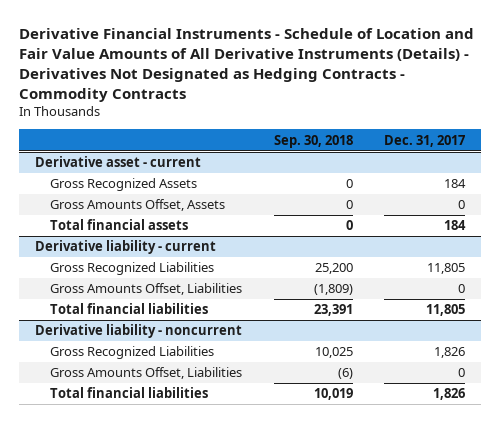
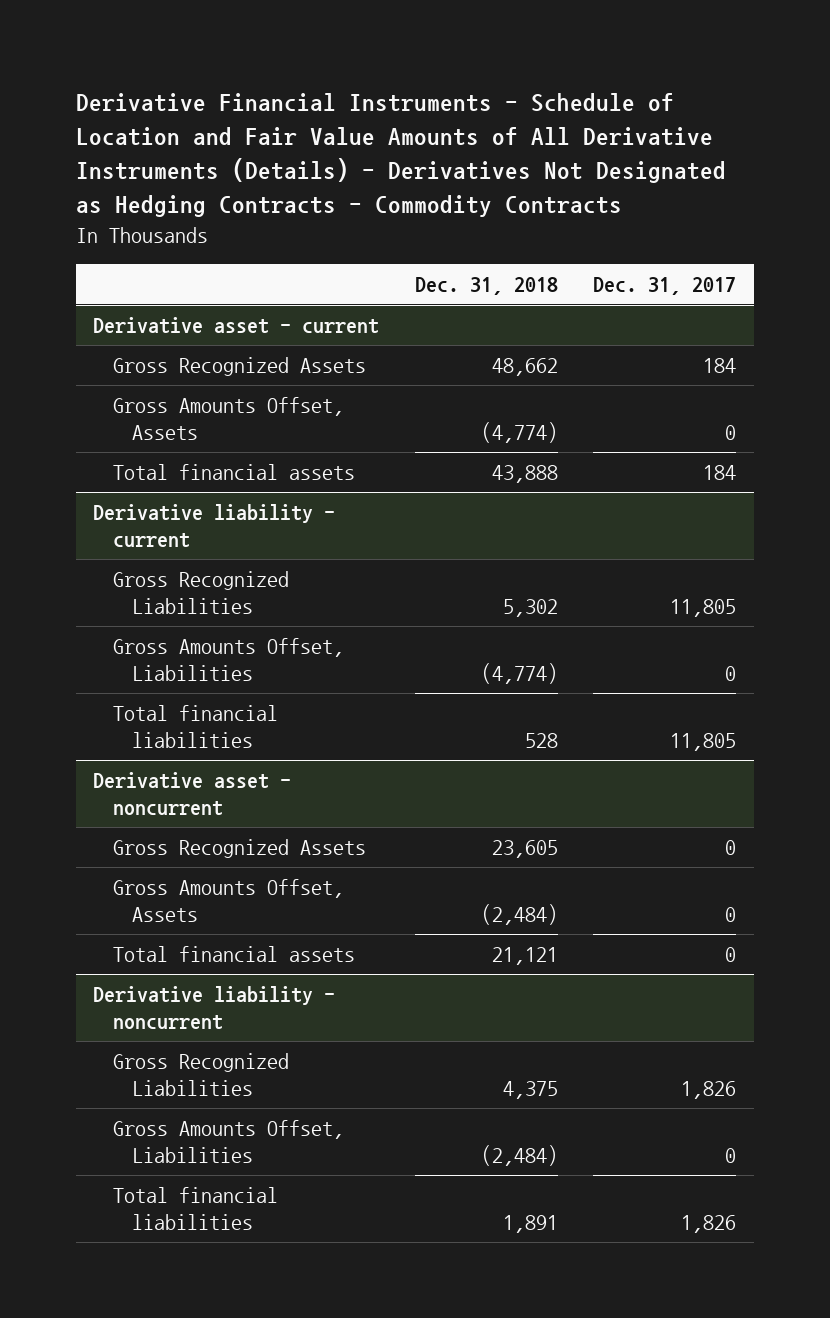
[273,134,353,148] Sep. 30, 2018 -> none
none -> [414,276,558,295] Dec. 31, 2018
none -> [93,772,292,817] Derivative asset - noncurrent
none -> [112,839,366,859] Gross Recognized Assets
none -> [112,879,344,923] Gross Amounts Offset, Assets
none -> [112,946,355,963] Total financial assets

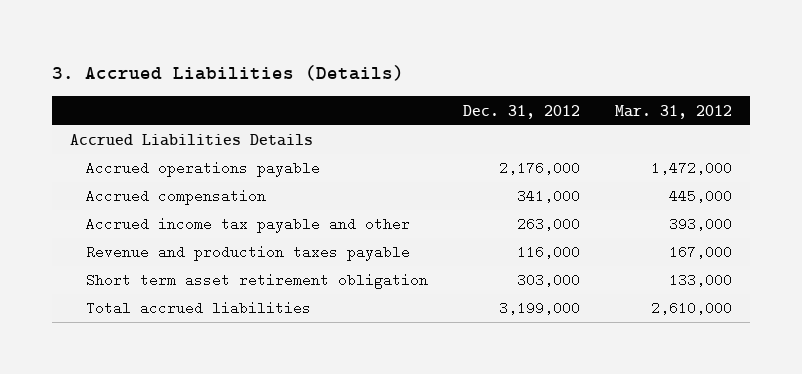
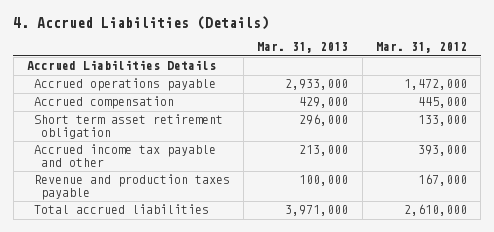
[52,65,405,82] 3. Accrued Liabilities (Details) -> [13,16,270,31] 4. Accrued Liabilities (Details)
[463,104,581,119] Dec. 31, 2012 -> none
none -> [257,42,349,54] Mar. 31, 2013
[86,273,429,290] Short term asset retirement obligation -> [33,114,223,139] Short term asset retirement obligation

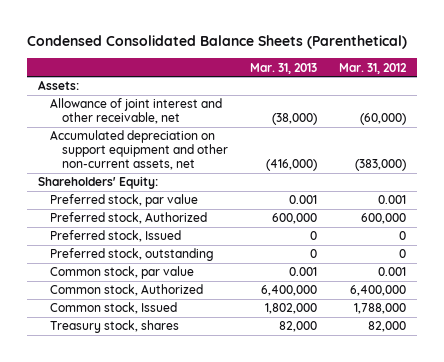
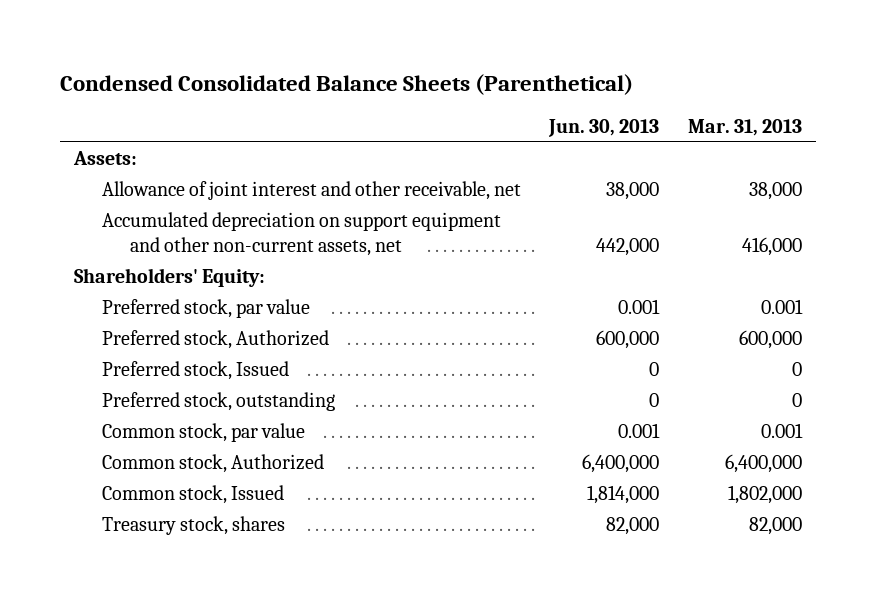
[339,62,408,74] Mar. 31, 2012 -> none
none -> [548,119,660,138] Jun. 30, 2013
[271,113,317,126] (38,000) -> [748,182,802,201] 38,000
[265,159,317,172] (416,000) -> [741,237,802,257] 416,000

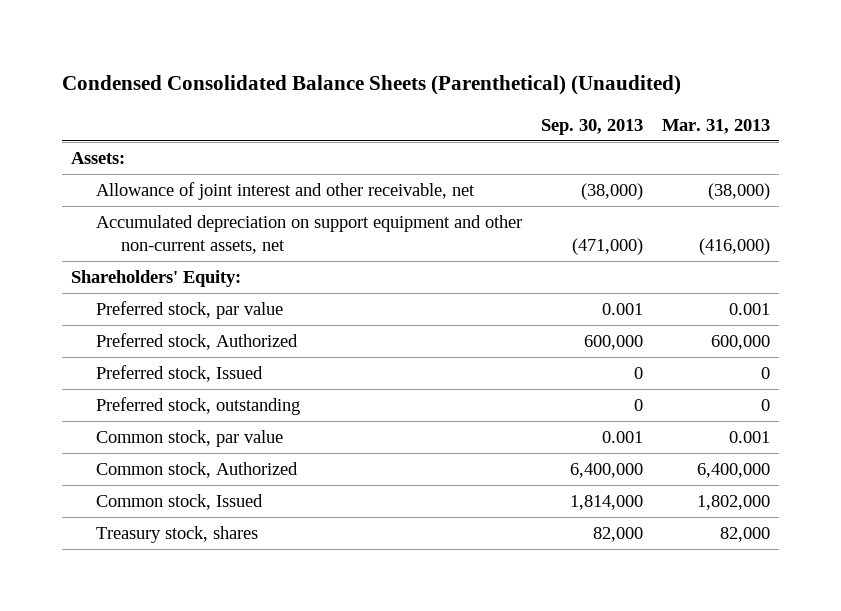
[60,74,634,96] Condensed Consolidated Balance Sheets (Parenthetical) -> [61,75,681,96] Condensed Consolidated Balance Sheets (Parenthetical) (Unaudited)
[548,119,660,138] Jun. 30, 2013 -> none
none -> [540,118,643,135] Sep. 30, 2013
[748,182,802,201] 38,000 -> [707,182,770,200] (38,000)
[741,237,802,257] 416,000 -> [698,237,770,255] (416,000)

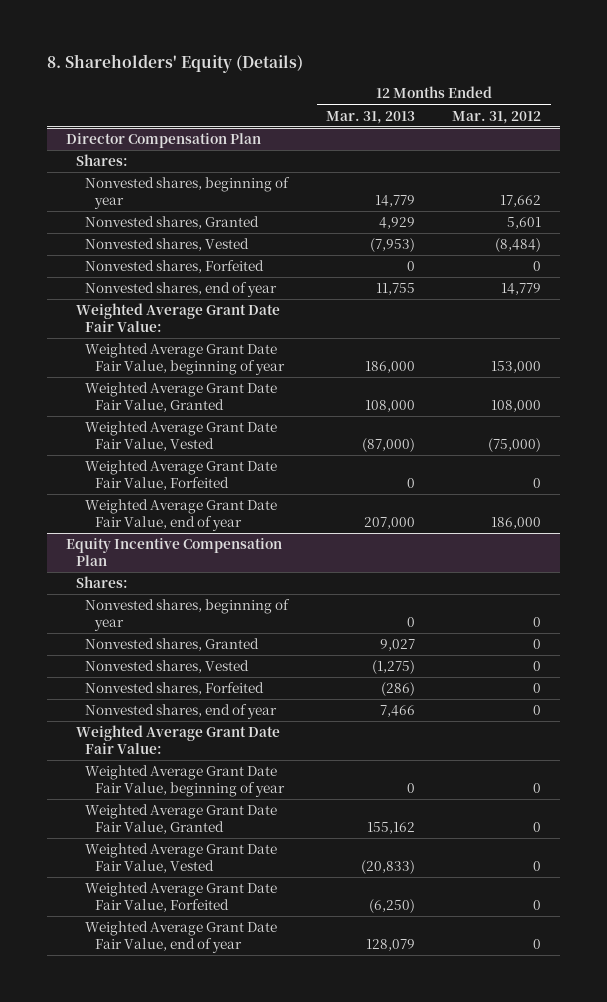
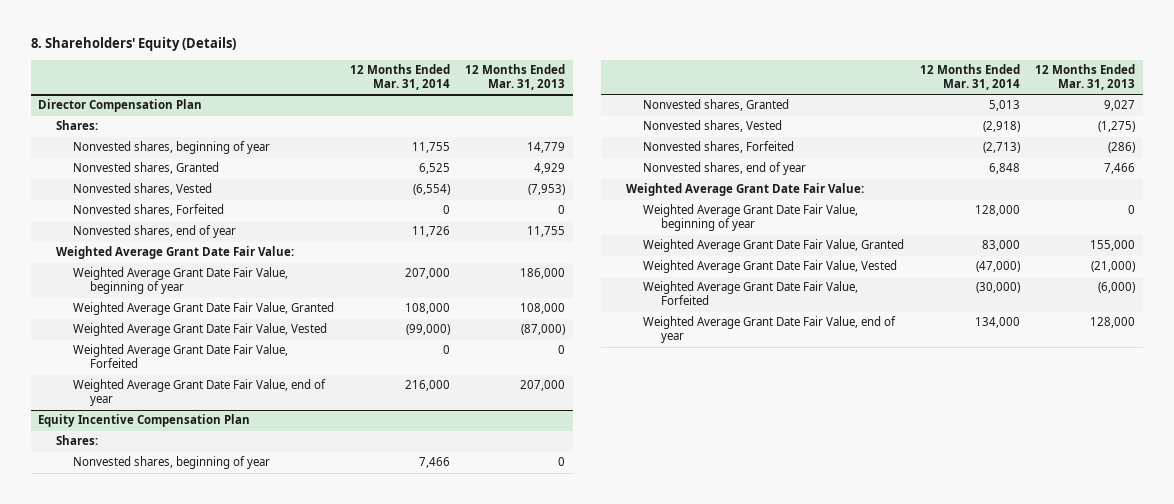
[452,110,542,124] Mar. 31, 2012 -> none
none -> [349,64,450,90] 12 Months Ended Mar. 31, 2014
[366,821,415,834] 155,162 -> [1090,240,1136,252] 155,000
[360,859,415,874] (20,833) -> [1091,261,1136,273] (21,000)
[368,898,415,913] (6,250) -> [1098,282,1136,294] (6,000)
[365,938,415,951] 128,079 -> [1090,317,1136,329] 128,000

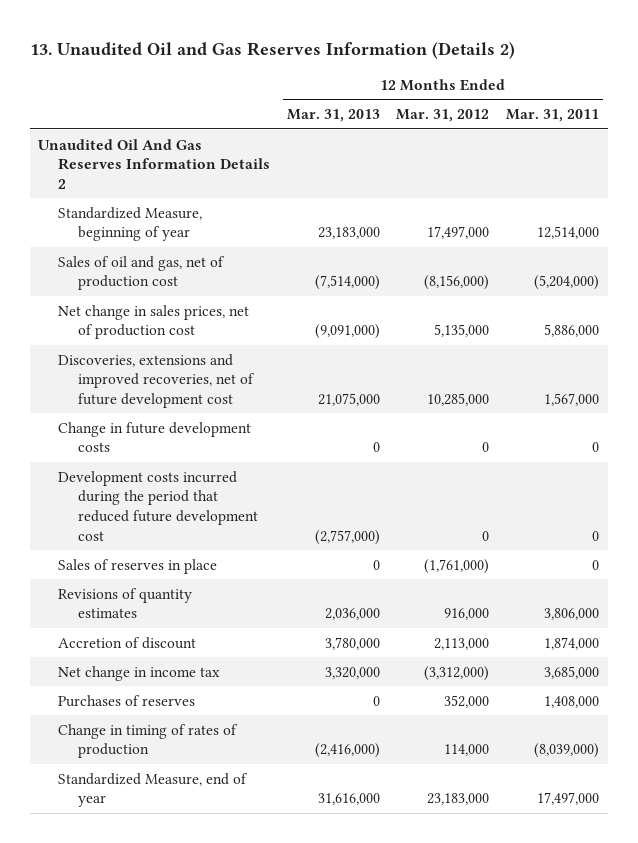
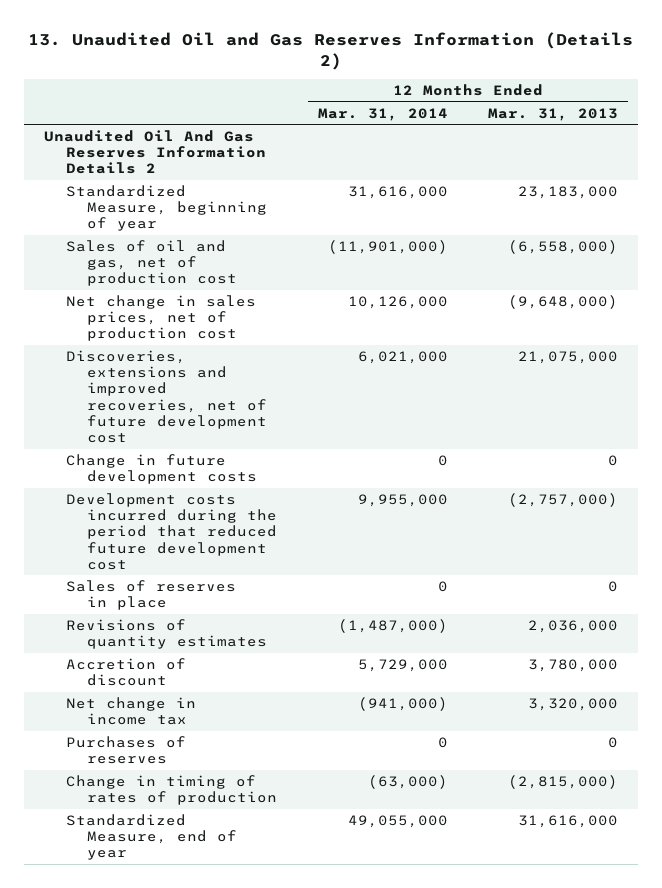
[396,109,490,123] Mar. 31, 2012 -> none
[506,109,600,123] Mar. 31, 2011 -> none
none -> [317,107,448,121] Mar. 31, 2014
[314,275,380,291] (7,514,000) -> [508,239,619,254] (6,558,000)
[314,324,380,340] (9,091,000) -> [508,294,619,309] (9,648,000)
[314,743,380,759] (2,416,000) -> [508,774,619,789] (2,815,000)

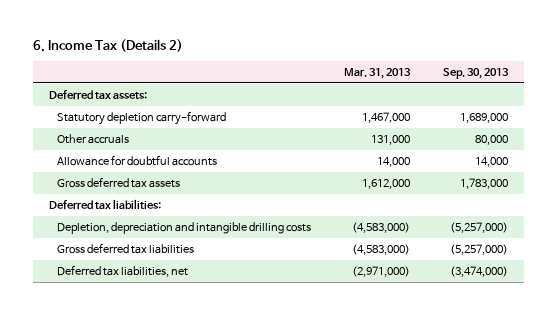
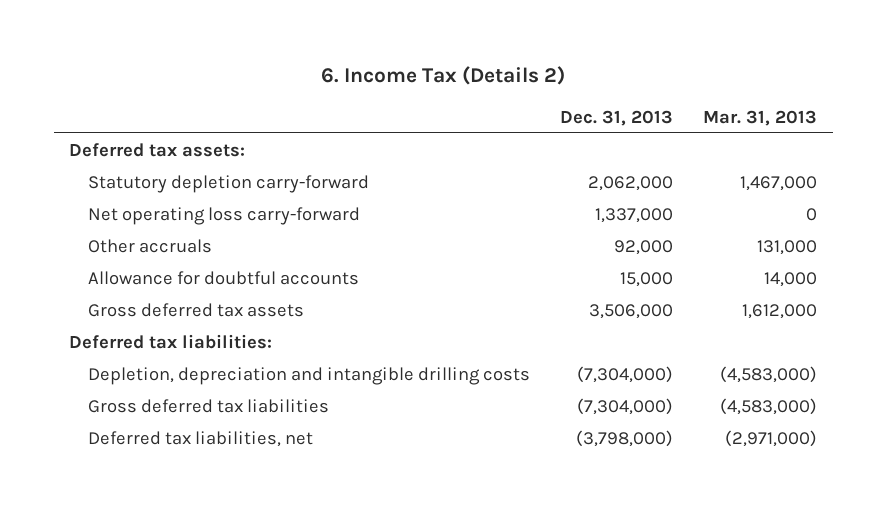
[442,67,509,79] Sep. 30, 2013 -> none
none -> [560,109,674,126] Dec. 31, 2013
none -> [87,207,360,226] Net operating loss carry-forward

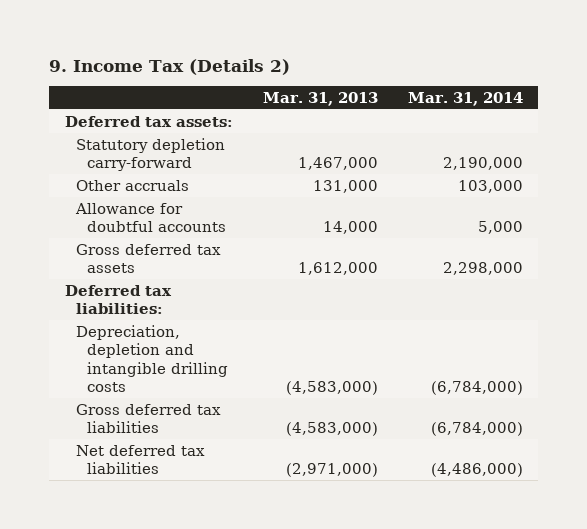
[321,66,566,86] 6. Income Tax (Details 2) -> [49,58,291,75] 9. Income Tax (Details 2)
[560,109,674,126] Dec. 31, 2013 -> none
none -> [407,91,523,106] Mar. 31, 2014
[87,207,360,226] Net operating loss carry-forward -> none
[87,367,530,386] Depletion, depreciation and intangible drilling costs -> [75,324,229,392] Depreciation, depletion and intangible drilling costs
[87,431,313,448] Deferred tax liabilities, net -> [75,444,205,475] Net deferred tax liabilities

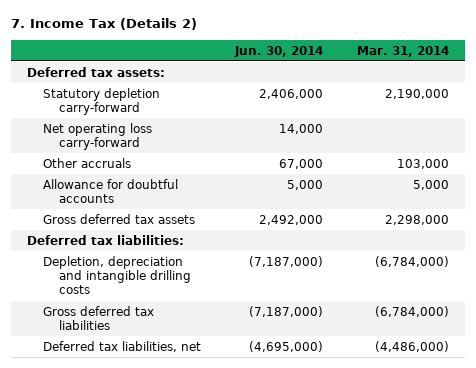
[49,58,291,75] 9. Income Tax (Details 2) -> [10,18,197,31] 7. Income Tax (Details 2)
[262,91,378,106] Mar. 31, 2013 -> none
none -> [233,45,323,57] Jun. 30, 2014
none -> [43,122,153,150] Net operating loss carry-forward
[75,324,229,392] Depreciation, depletion and intangible drilling costs -> [43,255,191,295] Depletion, depreciation and intangible drilling costs
[75,444,205,475] Net deferred tax liabilities -> [43,340,202,352] Deferred tax liabilities, net

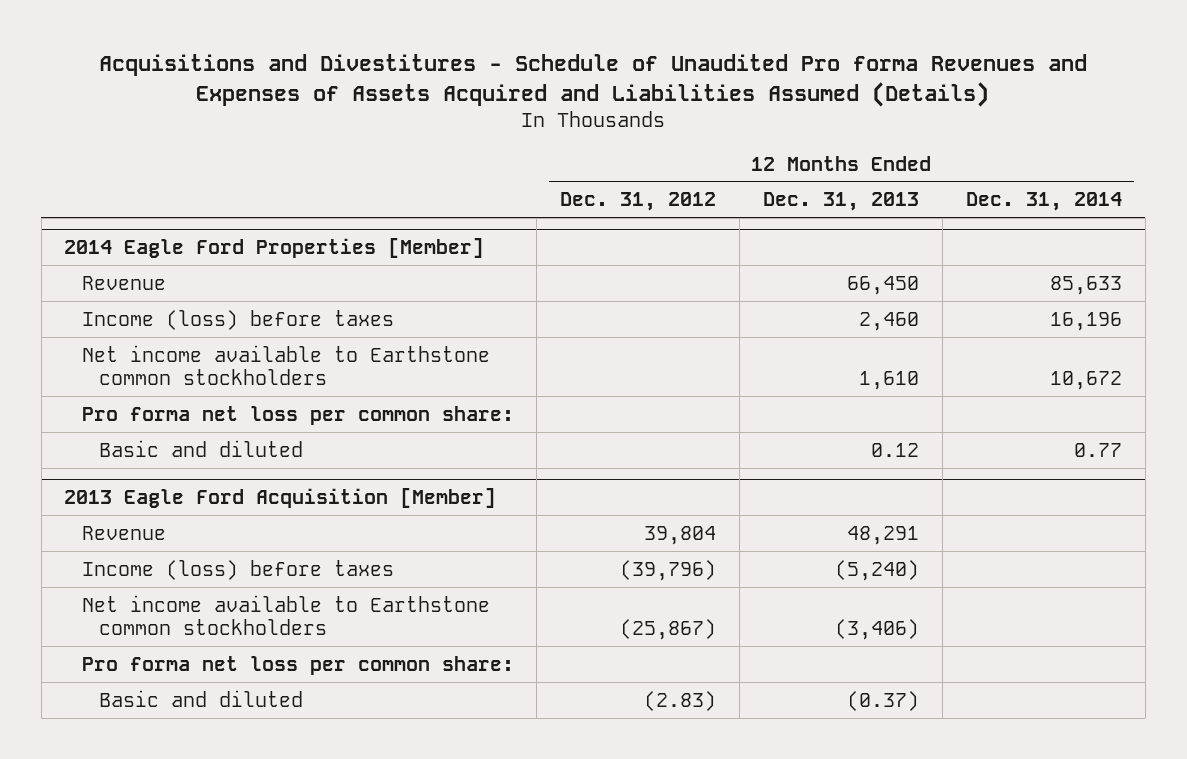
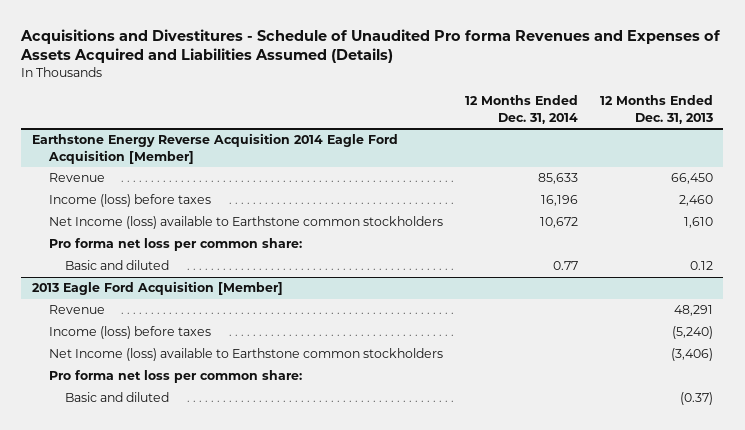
[560,192,717,212] Dec. 31, 2012 -> none
[64,238,485,259] 2014 Eagle Ford Properties [Member] -> none
none -> [32,133,399,164] Earthstone Energy Reverse Acquisition 2014 Eagle Ford Acquisition [Member]
[81,344,490,386] Net income available to Earthstone common stockholders -> [48,216,443,230] Net Income (loss) available to Earthstone common stockholders
[81,594,490,636] Net income available to Earthstone common stockholders -> [48,348,443,362] Net Income (loss) available to Earthstone common stockholders

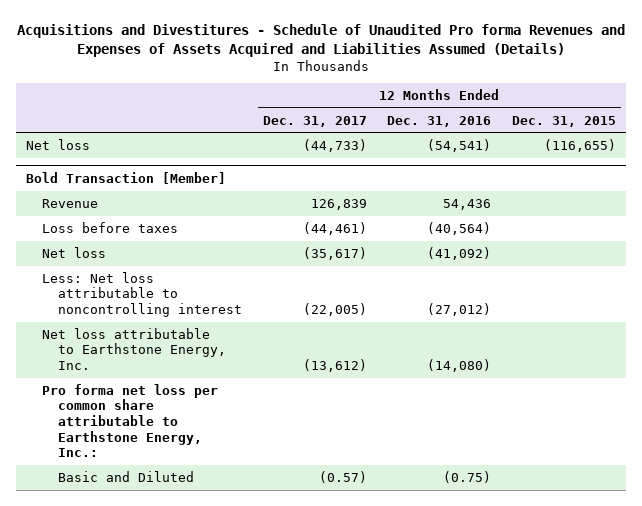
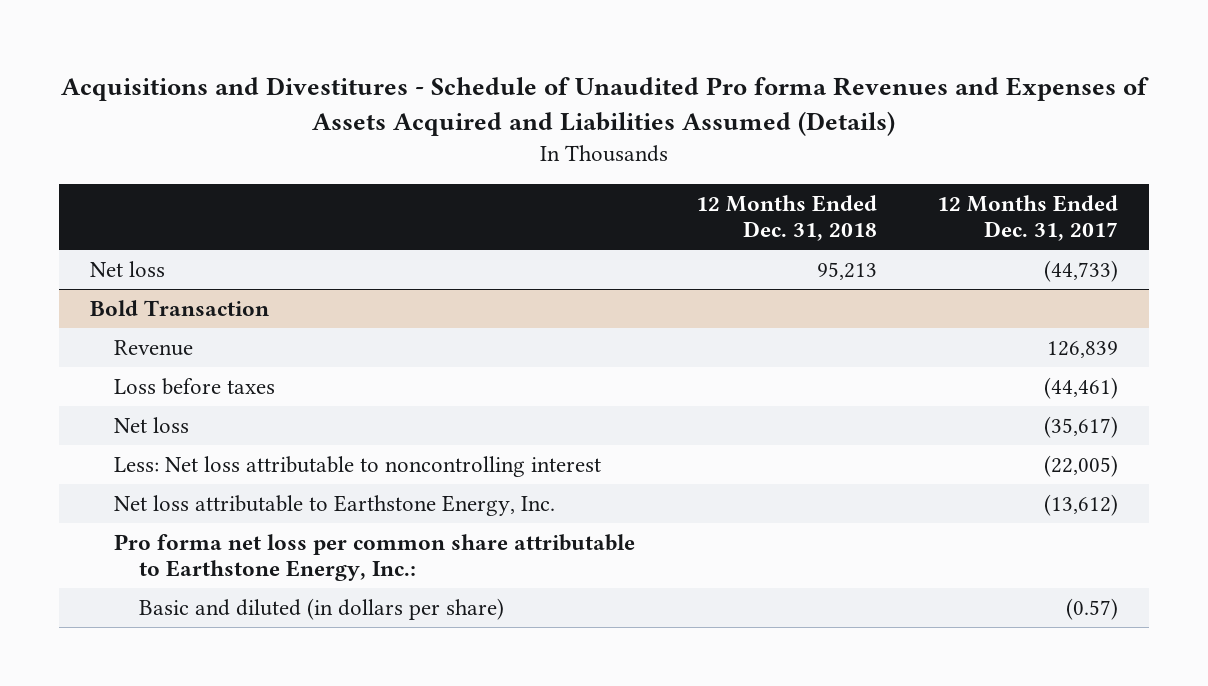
[387,115,492,127] Dec. 31, 2016 -> none
[511,115,616,127] Dec. 31, 2015 -> none
none -> [695,194,877,242] 12 Months Ended Dec. 31, 2018
[26,171,227,184] Bold Transaction [Member] -> [89,299,269,316] Bold Transaction
[58,470,195,482] Basic and Diluted -> [139,597,505,620] Basic and diluted (in dollars per share)

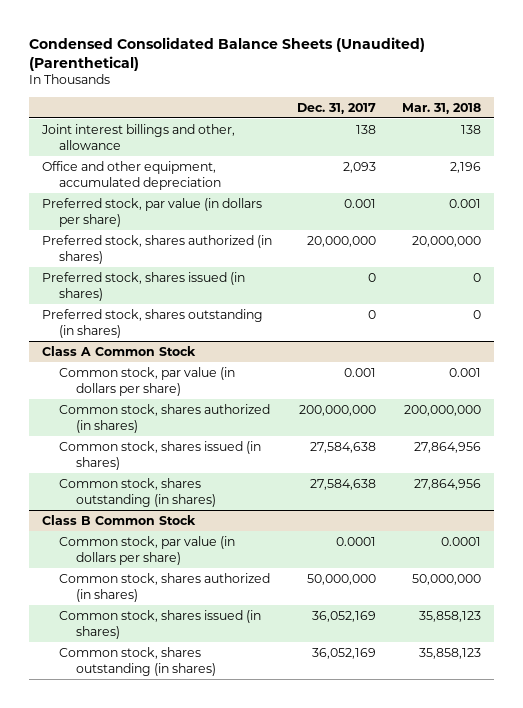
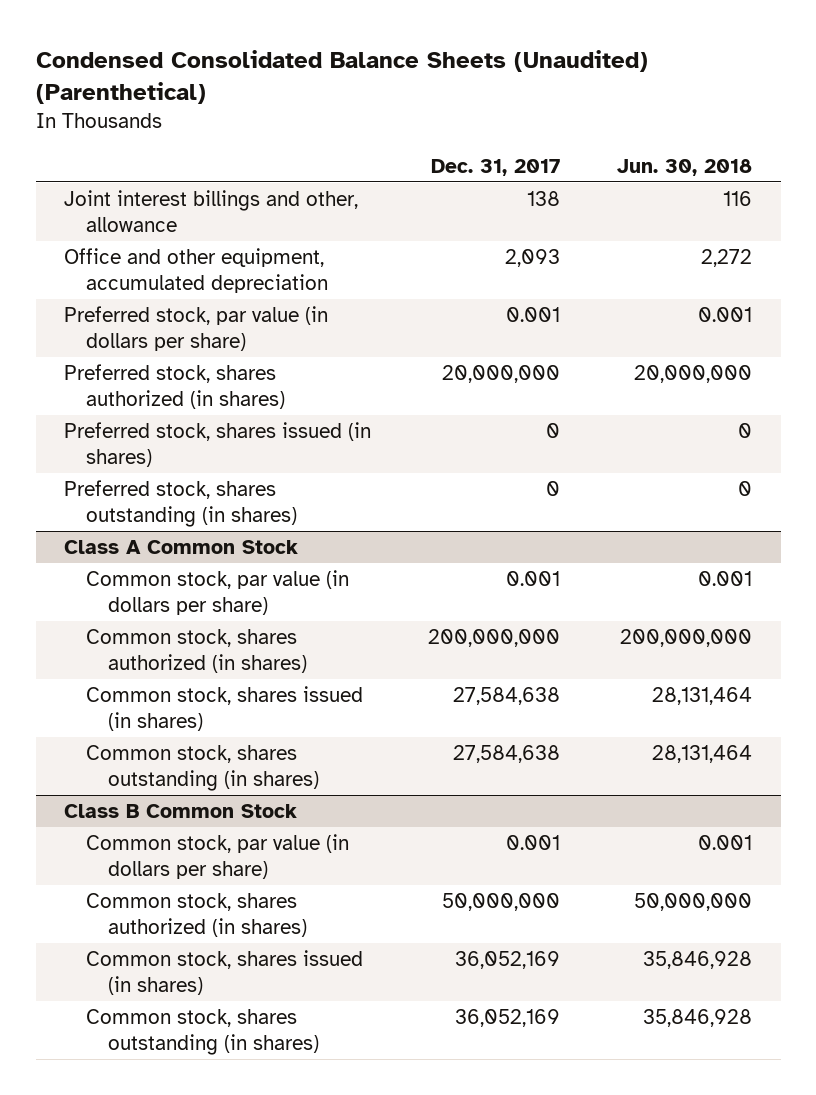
[401,102,481,114] Mar. 31, 2018 -> none
none -> [617,158,753,176] Jun. 30, 2018
[336,536,377,546] 0.0001 -> [506,835,561,851] 0.001

